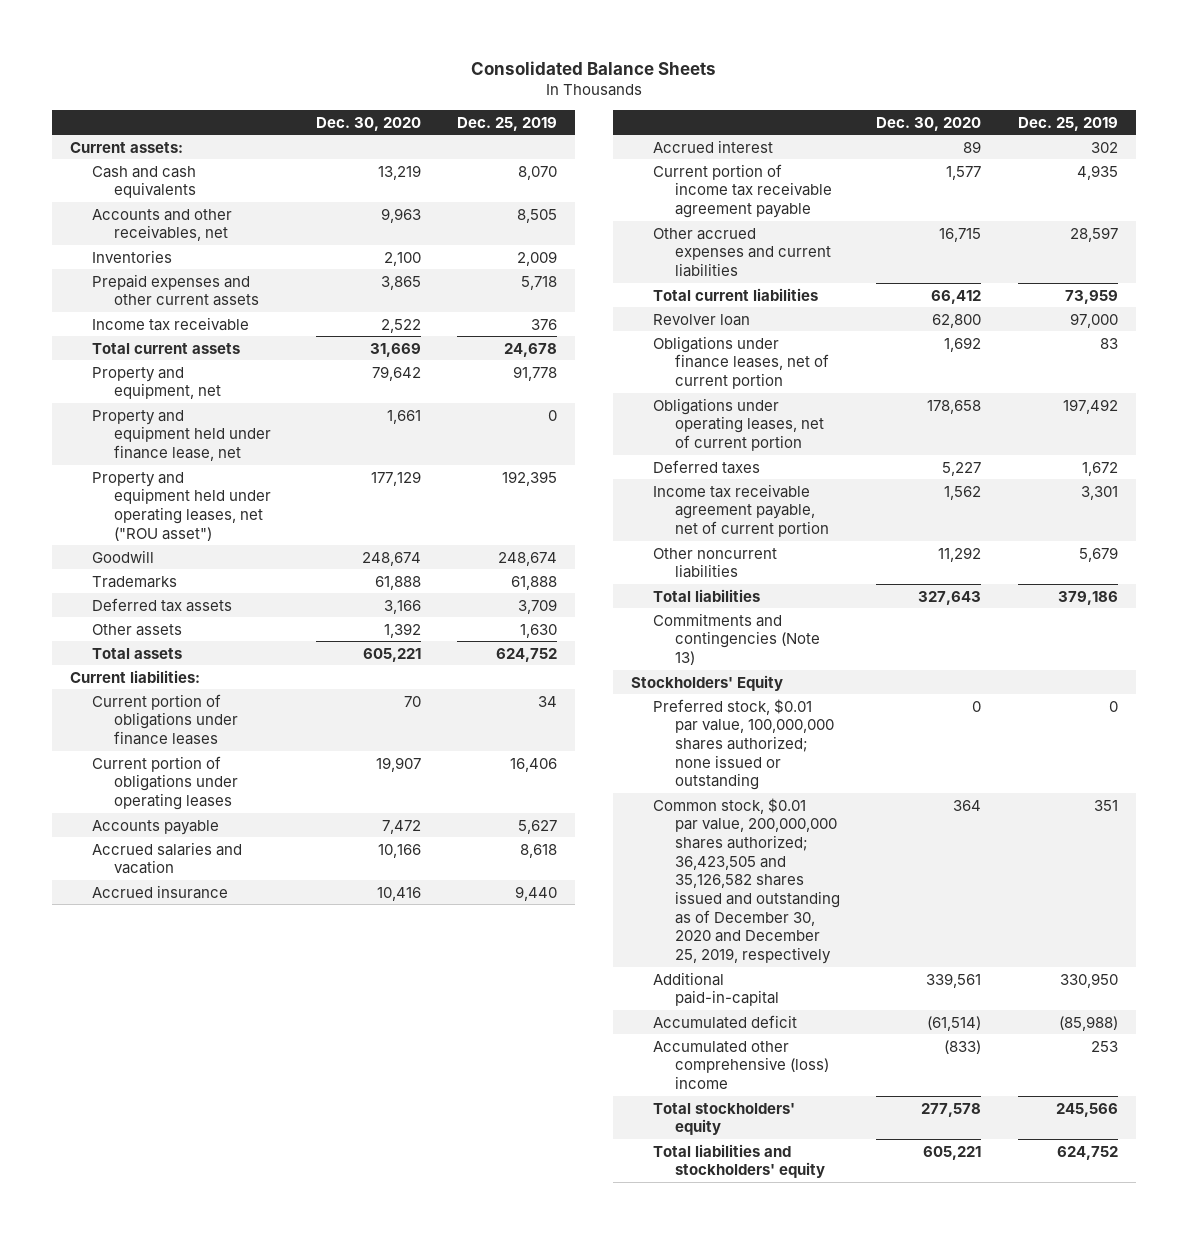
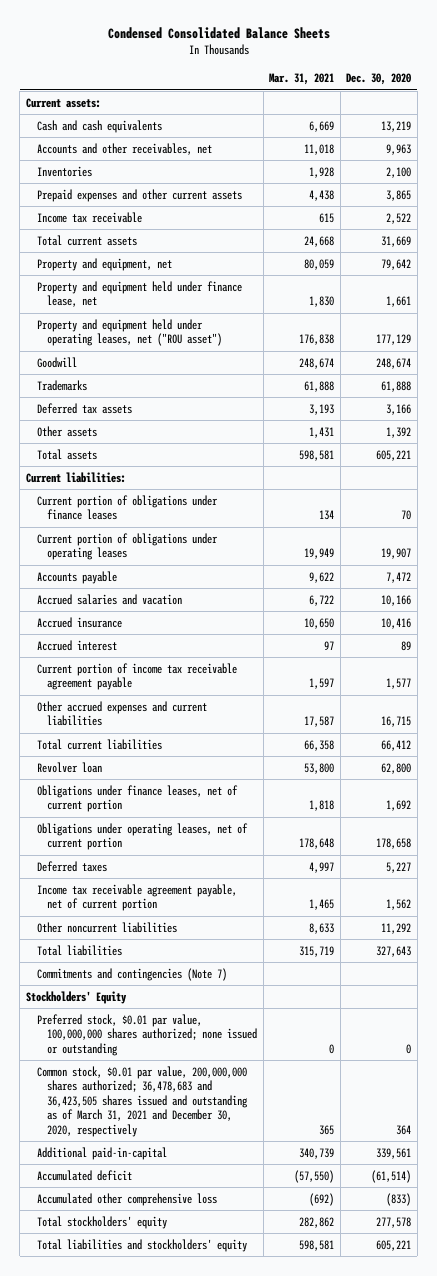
[470,61,716,76] Consolidated Balance Sheets -> [107,27,330,40] Condensed Consolidated Balance Sheets
[457,116,558,131] Dec. 25, 2019 -> none
none -> [269,73,335,86] Mar. 31, 2021
[652,612,820,665] Commitments and contingencies (Note 13) -> [36,967,227,981] Commitments and contingencies (Note 7)
[652,797,840,964] Common stock, $0.01 par value, 200,000,000 shares authorized; 36,423,505 and 35,126,582 shares issued and outstanding as of December 30, 2020 and December 25, 2019, respectively -> [36,1065,249,1137] Common stock, $0.01 par value, 200,000,000 shares authorized; 36,478,683 and 36,423,505 shares issued and outstanding as of March 31, 2021 and December 30, 2020, respectively
[652,1040,829,1089] Accumulated other comprehensive (loss) income -> [36,1192,217,1206] Accumulated other comprehensive loss

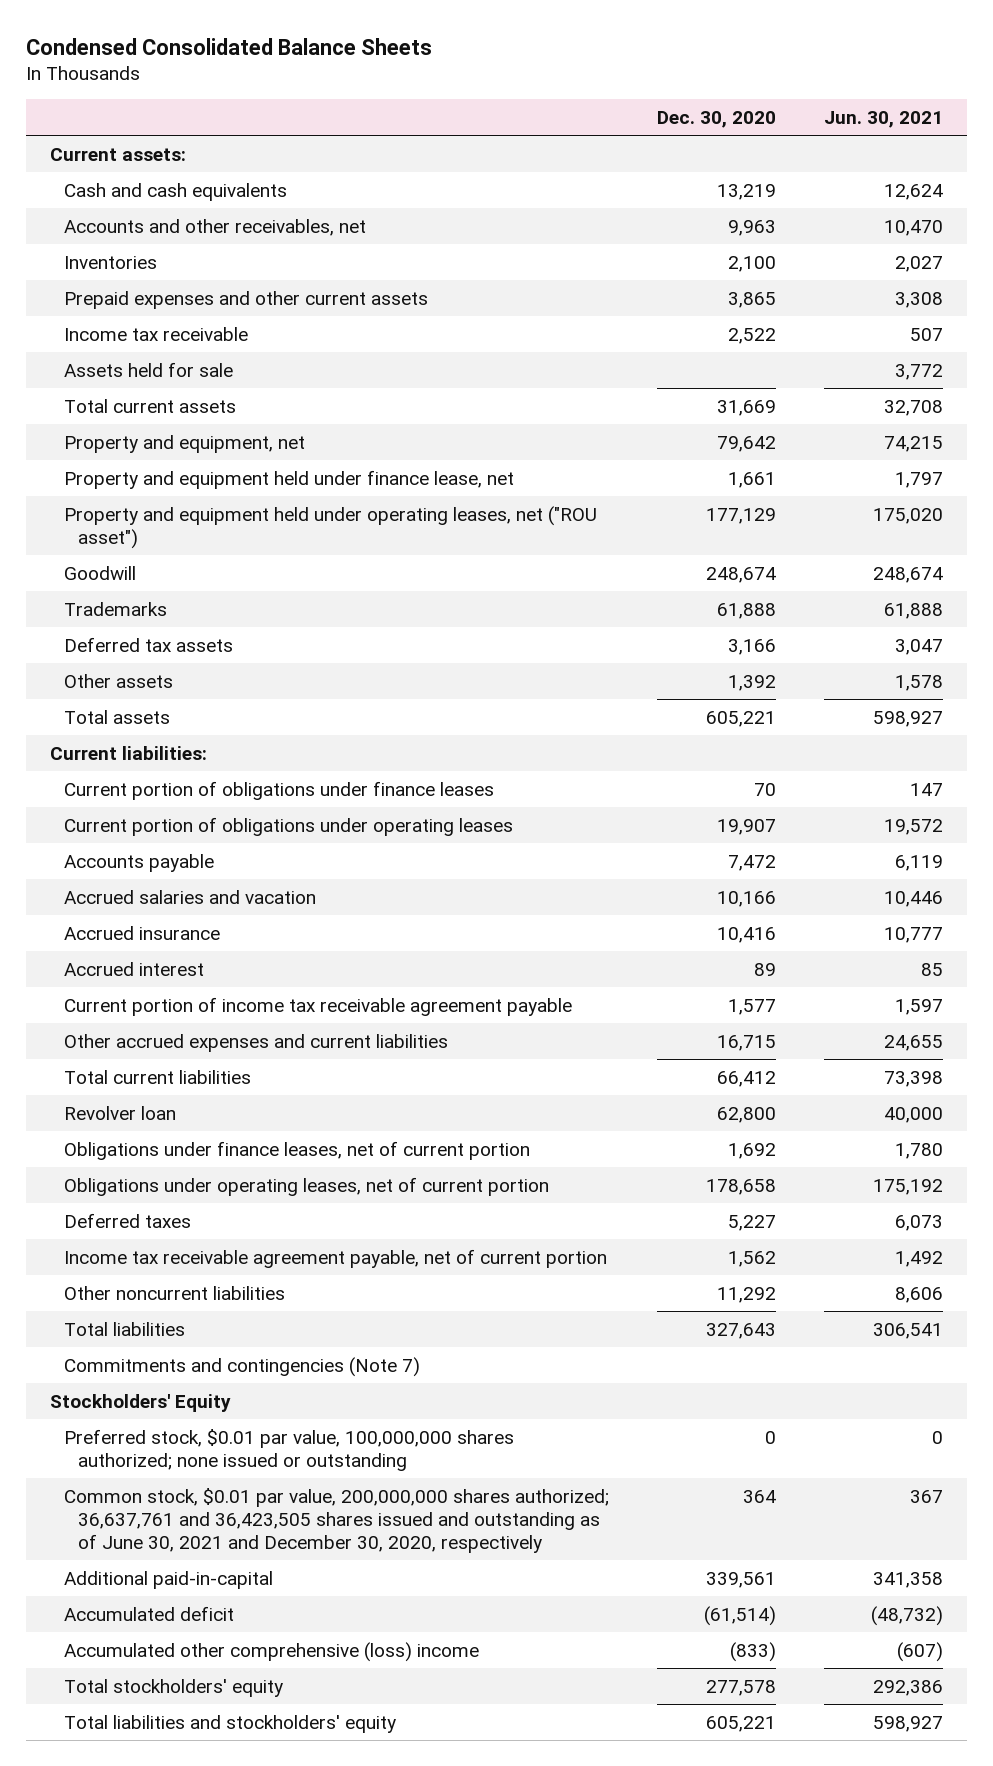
[269,73,335,86] Mar. 31, 2021 -> none
none -> [823,110,943,128] Jun. 30, 2021
none -> [63,361,233,377] Assets held for sale
[36,1065,249,1137] Common stock, $0.01 par value, 200,000,000 shares authorized; 36,478,683 and 36,423,505 shares issued and outstanding as of March 31, 2021 and December 30, 2020, respectively -> [63,1487,609,1554] Common stock, $0.01 par value, 200,000,000 shares authorized; 36,637,761 and 36,423,505 shares issued and outstanding as of June 30, 2021 and December 30, 2020, respectively
[36,1192,217,1206] Accumulated other comprehensive loss -> [63,1641,479,1662] Accumulated other comprehensive (loss) income

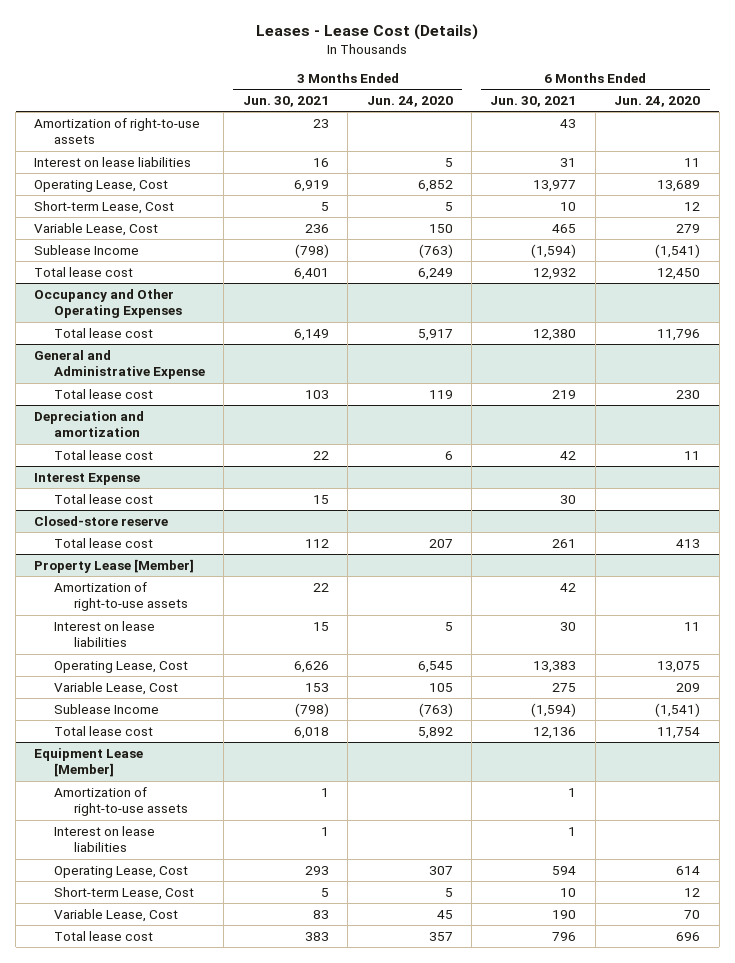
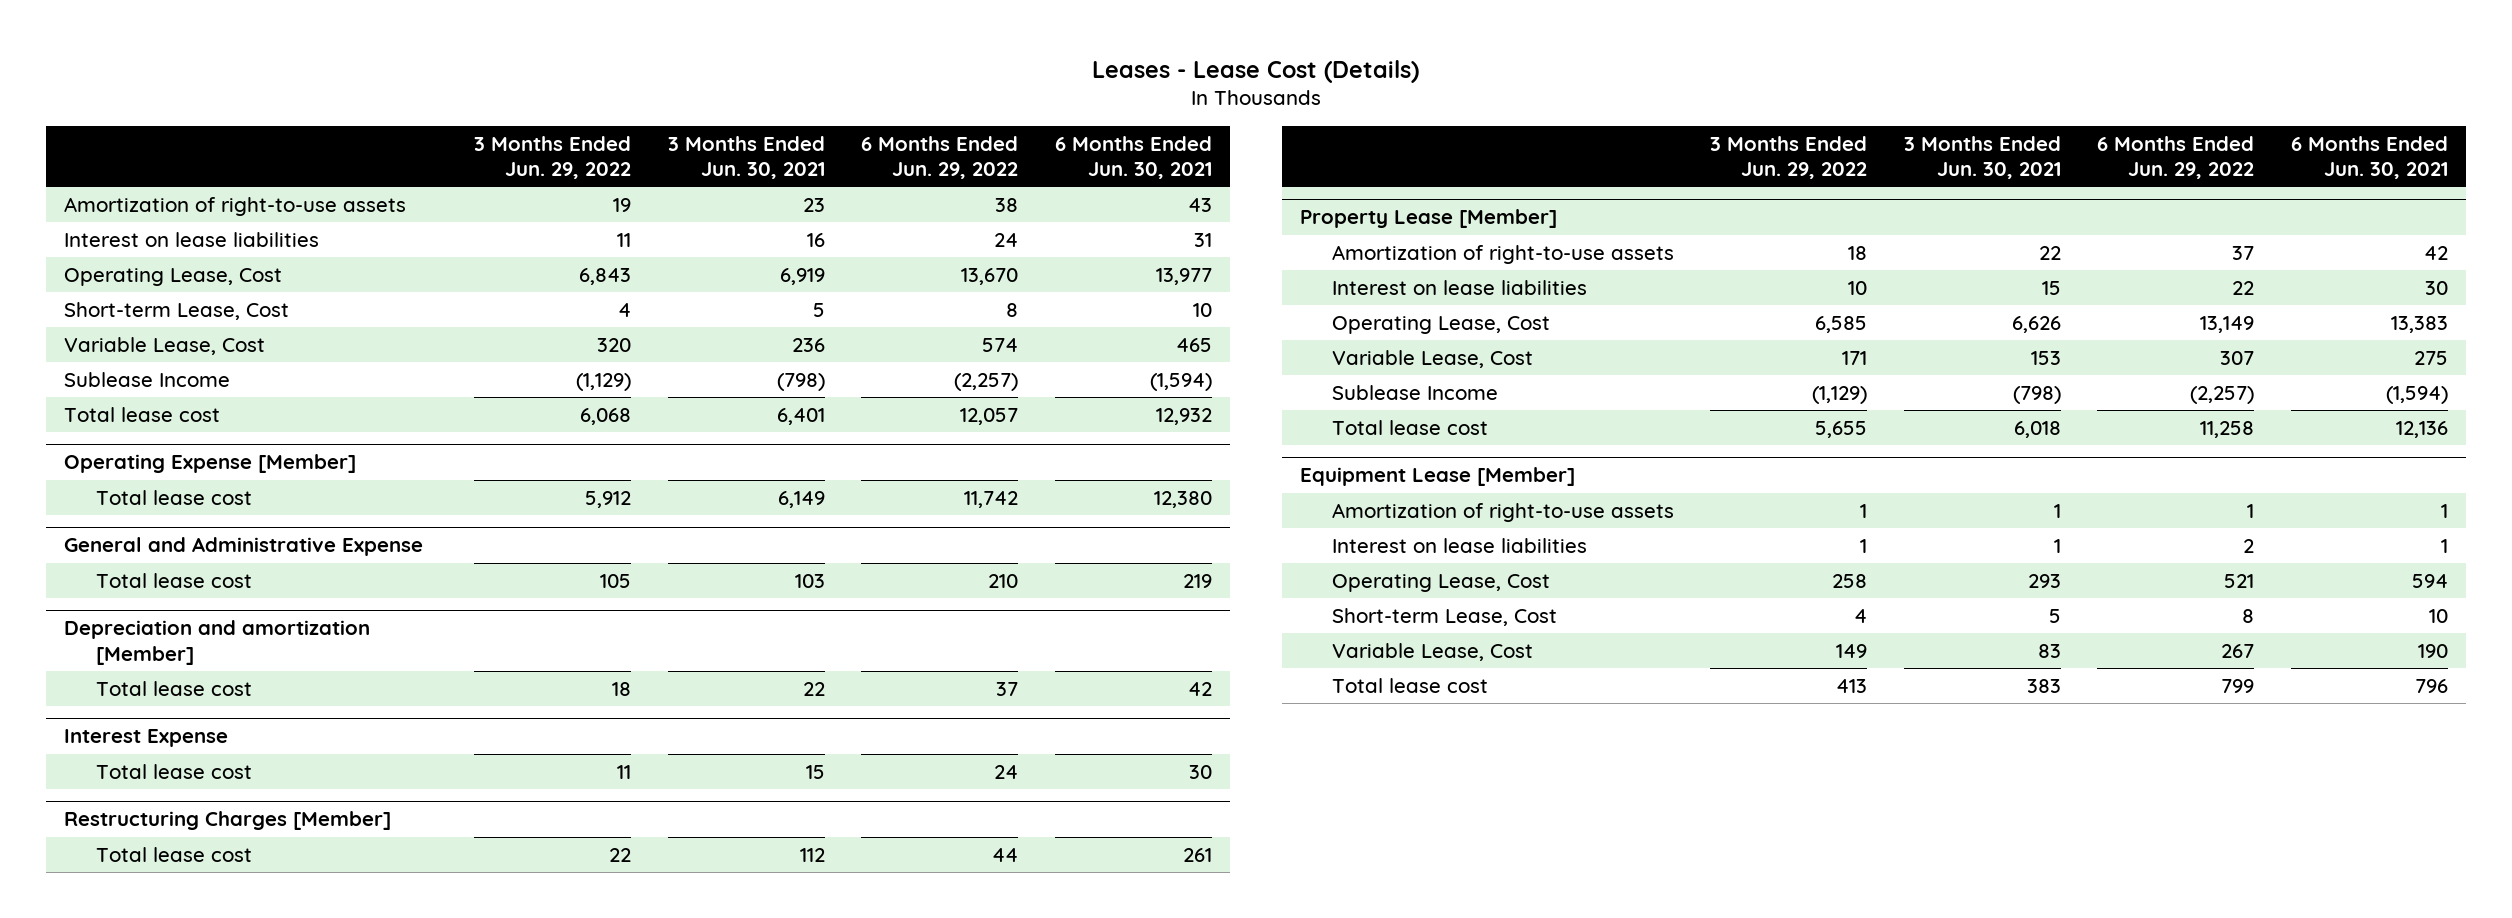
[366,96,453,108] Jun. 24, 2020 -> none
[614,96,701,108] Jun. 24, 2020 -> none
none -> [474,135,632,180] 3 Months Ended Jun. 29, 2022
none -> [861,135,1019,180] 6 Months Ended Jun. 29, 2022
[34,288,183,319] Occupancy and Other Operating Expenses -> [64,454,357,474] Operating Expense [Member]
[34,410,145,438] Depreciation and amortization -> [64,620,371,665] Depreciation and amortization [Member]
[34,515,169,526] Closed-store reserve -> [64,811,392,831] Restructuring Charges [Member]

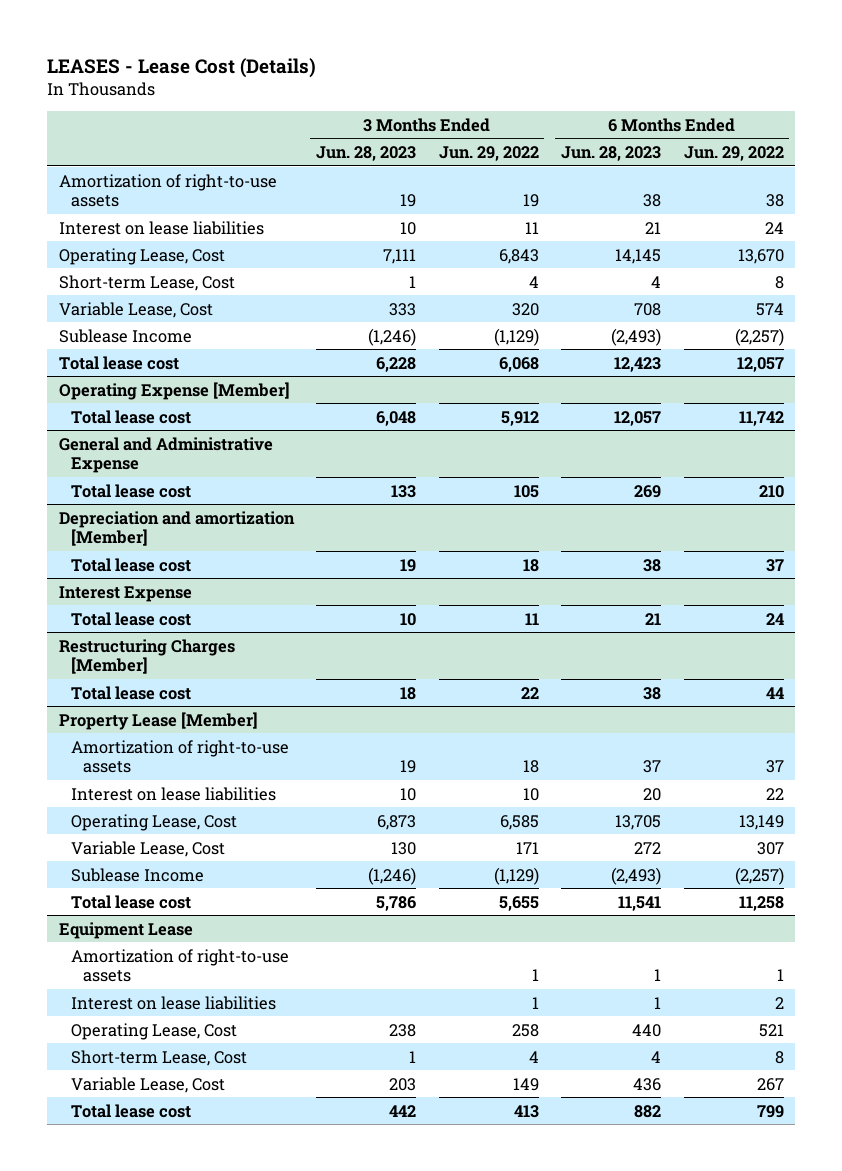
[1092,59,1420,83] Leases - Lease Cost (Details) -> [47,57,317,78] LEASES - Lease Cost (Details)
[667,135,825,180] 3 Months Ended Jun. 30, 2021 -> none
[1055,135,1213,180] 6 Months Ended Jun. 30, 2021 -> none
none -> [316,146,417,162] Jun. 28, 2023
none -> [561,146,662,162] Jun. 28, 2023
[1299,467,1575,487] Equipment Lease [Member] -> [58,921,193,939] Equipment Lease

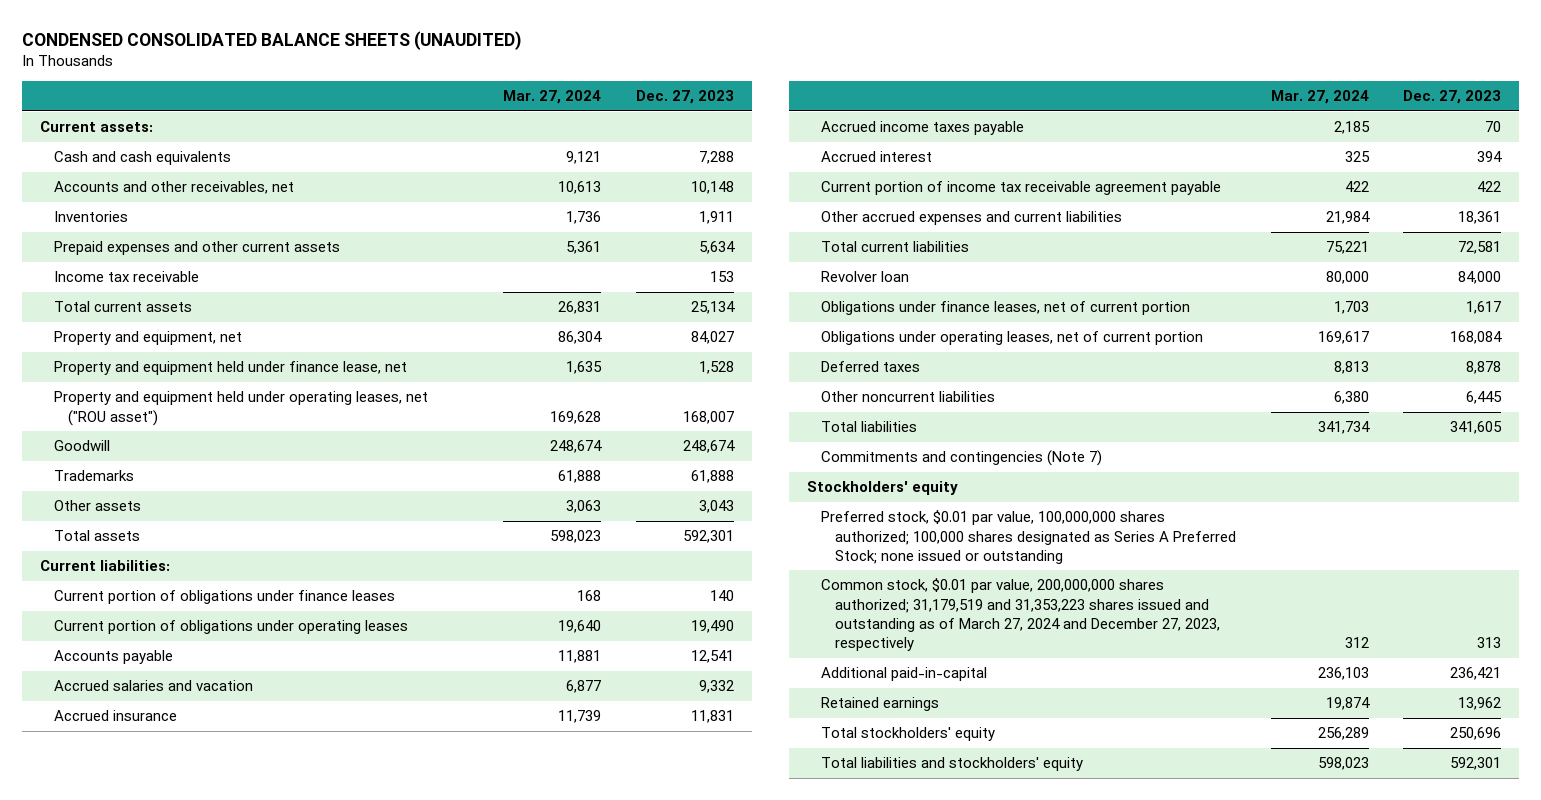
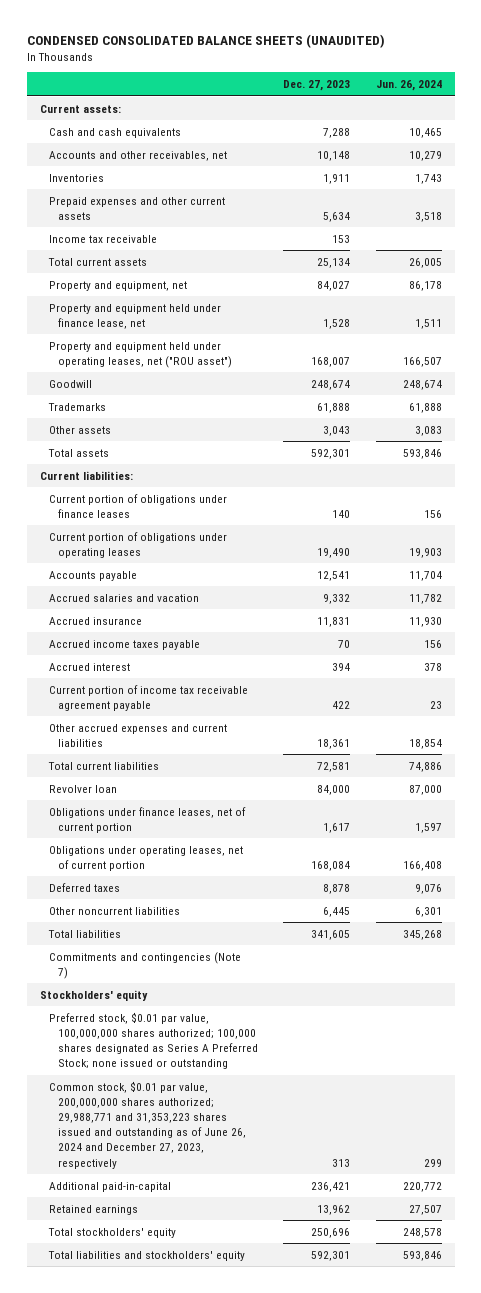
[503,90,602,105] Mar. 27, 2024 -> none
none -> [375,80,442,92] Jun. 26, 2024
[820,578,1220,652] Common stock, $0.01 par value, 200,000,000 shares authorized; 31,179,519 and 31,353,223 shares issued and outstanding as of March 27, 2024 and December 27, 2023, respectively -> [48,1080,246,1169] Common stock, $0.01 par value, 200,000,000 shares authorized; 29,988,771 and 31,353,223 shares issued and outstanding as of June 26, 2024 and December 27, 2023, respectively

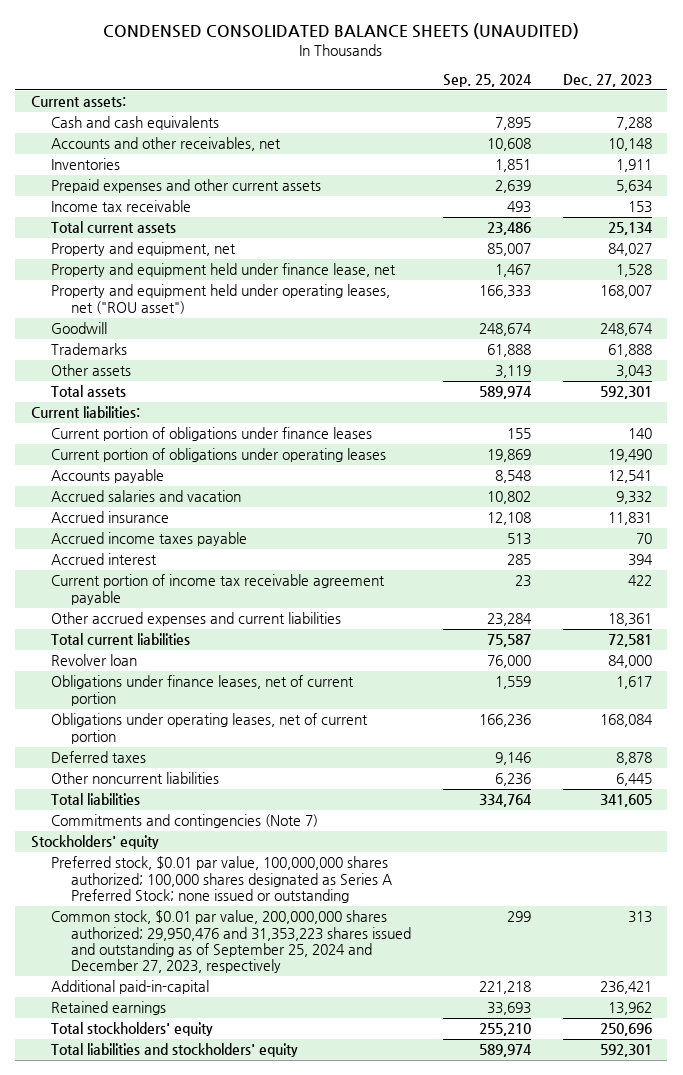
[375,80,442,92] Jun. 26, 2024 -> none
none -> [442,73,532,87] Sep. 25, 2024
[48,1080,246,1169] Common stock, $0.01 par value, 200,000,000 shares authorized; 29,988,771 and 31,353,223 shares issued and outstanding as of June 26, 2024 and December 27, 2023, respectively -> [51,910,412,974] Common stock, $0.01 par value, 200,000,000 shares authorized; 29,950,476 and 31,353,223 shares issued and outstanding as of September 25, 2024 and December 27, 2023, respectively

